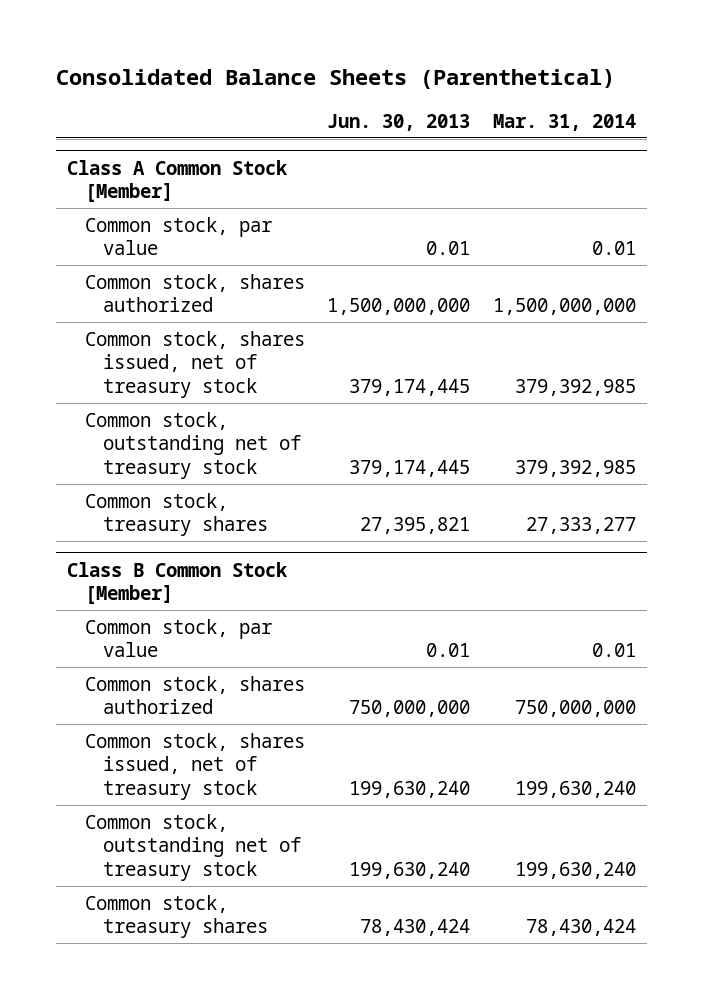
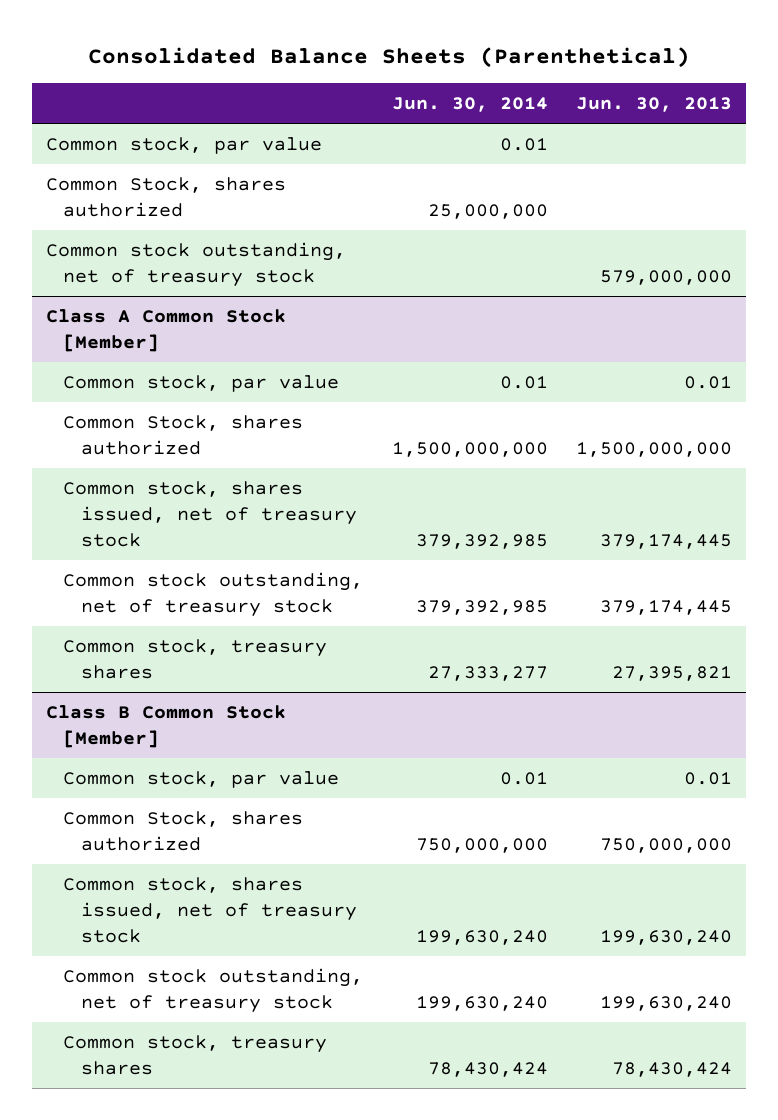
[492,114,636,132] Mar. 31, 2014 -> none
none -> [391,97,548,113] Jun. 30, 2014
none -> [45,136,322,154] Common stock, par value
none -> [45,176,286,217] Common Stock, shares authorized
none -> [45,241,346,287] Common stock outstanding, net of treasury stock
[85,273,306,313] Common stock, shares authorized -> [63,414,304,455] Common Stock, shares authorized
[85,411,302,480] Common stock, outstanding net of treasury stock -> [63,571,364,617] Common stock outstanding, net of treasury stock
[85,675,306,715] Common stock, shares authorized -> [63,810,304,851] Common Stock, shares authorized
[85,813,302,882] Common stock, outstanding net of treasury stock -> [63,967,364,1013] Common stock outstanding, net of treasury stock

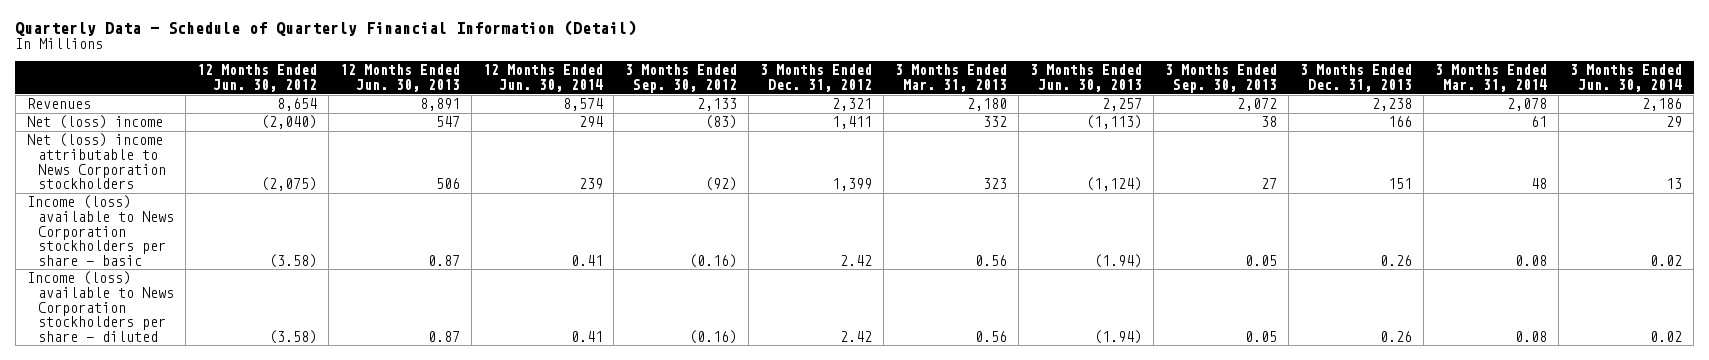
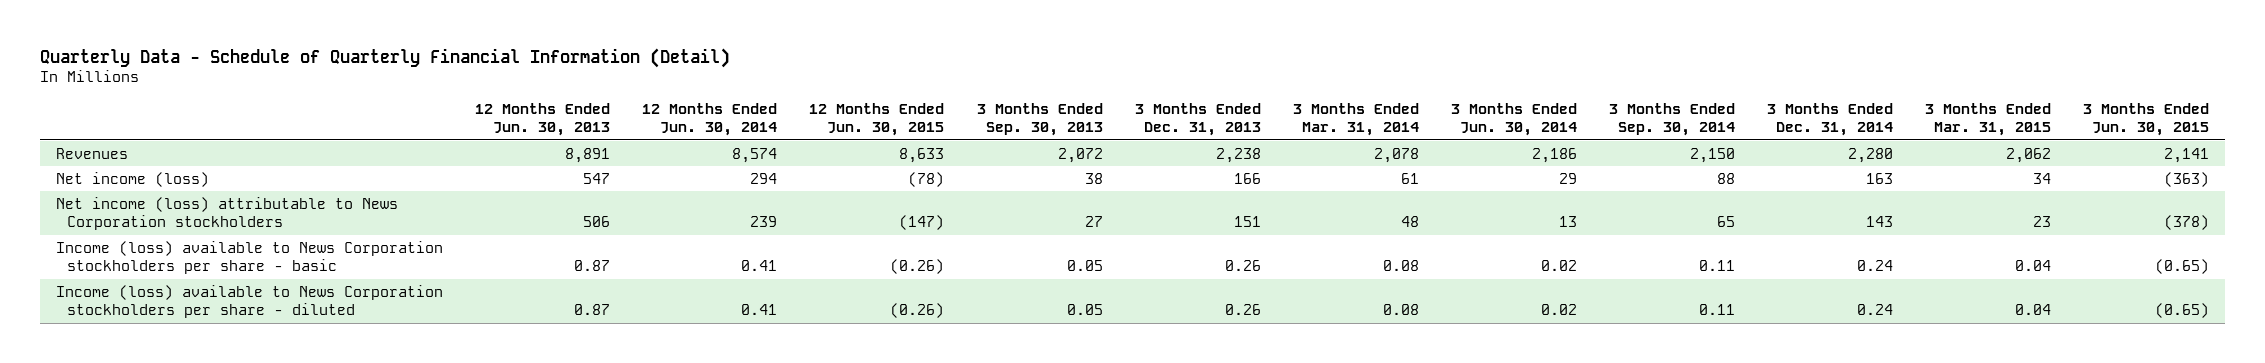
[196,64,317,92] 12 Months Ended Jun. 30, 2012 -> none
[625,64,738,93] 3 Months Ended Sep. 30, 2012 -> none
[760,64,873,92] 3 Months Ended Dec. 31, 2012 -> none
[895,64,1008,92] 3 Months Ended Mar. 31, 2013 -> none
[1030,64,1143,92] 3 Months Ended Jun. 30, 2013 -> none
none -> [809,102,945,137] 12 Months Ended Jun. 30, 2015
none -> [1608,102,1735,137] 3 Months Ended Sep. 30, 2014
none -> [1766,102,1893,137] 3 Months Ended Dec. 31, 2014
none -> [1925,102,2052,137] 3 Months Ended Mar. 31, 2015
none -> [2083,102,2210,137] 3 Months Ended Jun. 30, 2015
[26,115,163,130] Net (loss) income -> [56,171,210,187] Net income (loss)
[26,133,166,190] Net (loss) income attributable to News Corporation stockholders -> [56,196,399,231] Net income (loss) attributable to News Corporation stockholders

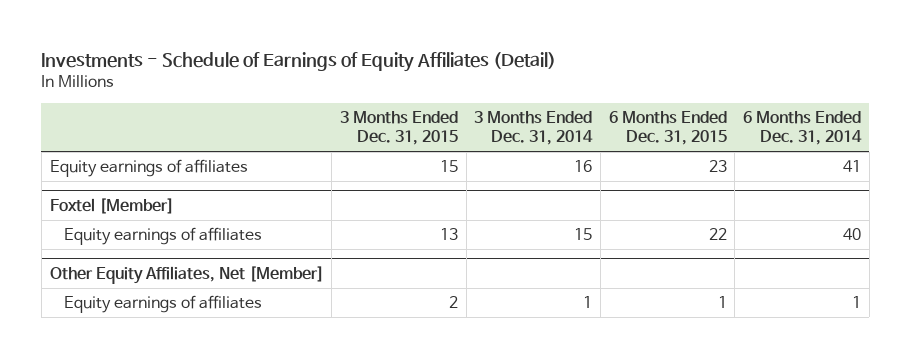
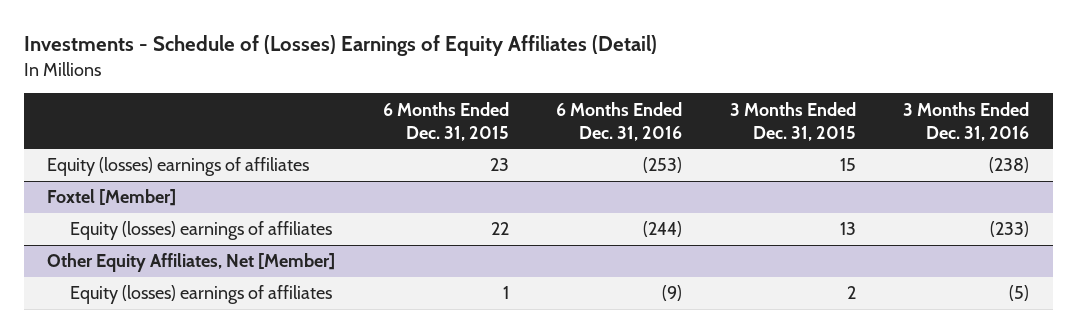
[41,51,557,72] Investments - Schedule of Earnings of Equity Affiliates (Detail) -> [23,35,657,57] Investments - Schedule of (Losses) Earnings of Equity Affiliates (Detail)
[474,111,594,146] 3 Months Ended Dec. 31, 2014 -> none
[742,111,862,146] 6 Months Ended Dec. 31, 2014 -> none
none -> [556,101,683,141] 6 Months Ended Dec. 31, 2016
none -> [903,101,1030,141] 3 Months Ended Dec. 31, 2016
[49,159,248,178] Equity earnings of affiliates -> [47,157,310,177] Equity (losses) earnings of affiliates
[63,227,262,246] Equity earnings of affiliates -> [70,221,333,241] Equity (losses) earnings of affiliates
[63,295,262,314] Equity earnings of affiliates -> [70,285,333,305] Equity (losses) earnings of affiliates

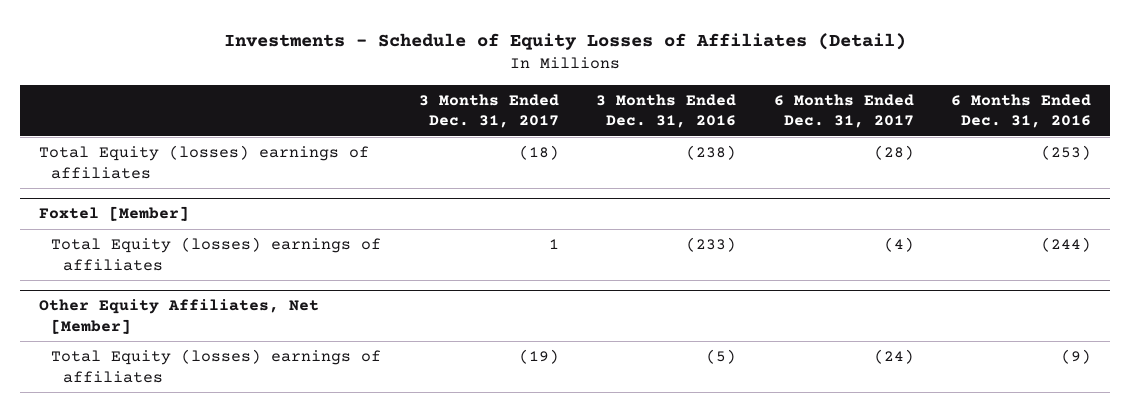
[23,35,657,57] Investments - Schedule of (Losses) Earnings of Equity Affiliates (Detail) -> [224,32,907,50] Investments - Schedule of Equity Losses of Affiliates (Detail)
[382,101,509,141] 6 Months Ended Dec. 31, 2015 -> none
[729,101,856,141] 3 Months Ended Dec. 31, 2015 -> none
none -> [418,93,559,129] 3 Months Ended Dec. 31, 2017
none -> [773,93,914,129] 6 Months Ended Dec. 31, 2017
[47,157,310,177] Equity (losses) earnings of affiliates -> [39,145,370,179] Total Equity (losses) earnings of affiliates
[70,221,333,241] Equity (losses) earnings of affiliates -> [51,237,382,271] Total Equity (losses) earnings of affiliates
[70,285,333,305] Equity (losses) earnings of affiliates -> [51,349,382,383] Total Equity (losses) earnings of affiliates

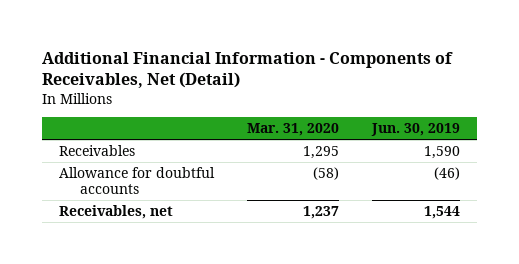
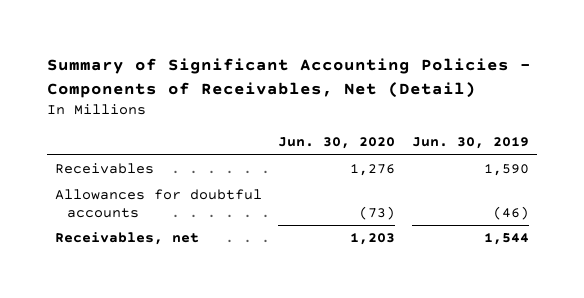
[42,51,454,88] Additional Financial Information - Components of Receivables, Net (Detail) -> [47,58,532,98] Summary of Significant Accounting Policies - Components of Receivables, Net (Detail)
[246,123,339,137] Mar. 31, 2020 -> none
none -> [278,137,396,150] Jun. 30, 2020
[58,166,215,194] Allowance for doubtful accounts -> [55,189,263,218] Allowances for doubtful accounts

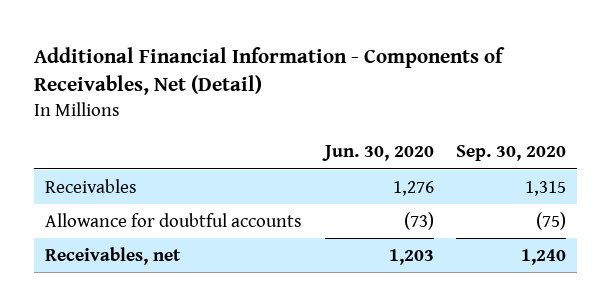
[47,58,532,98] Summary of Significant Accounting Policies - Components of Receivables, Net (Detail) -> [34,46,506,96] Additional Financial Information - Components of Receivables, Net (Detail)
[411,137,529,150] Jun. 30, 2019 -> none
none -> [455,145,566,162] Sep. 30, 2020
[55,189,263,218] Allowances for doubtful accounts -> [45,212,303,227] Allowance for doubtful accounts

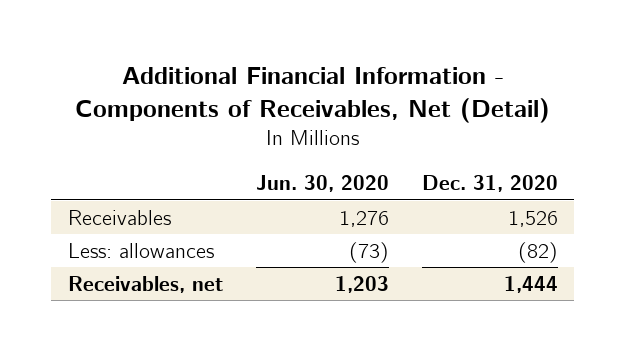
[455,145,566,162] Sep. 30, 2020 -> none
none -> [421,175,558,193] Dec. 31, 2020
[45,212,303,227] Allowance for doubtful accounts -> [67,242,214,258] Less: allowances

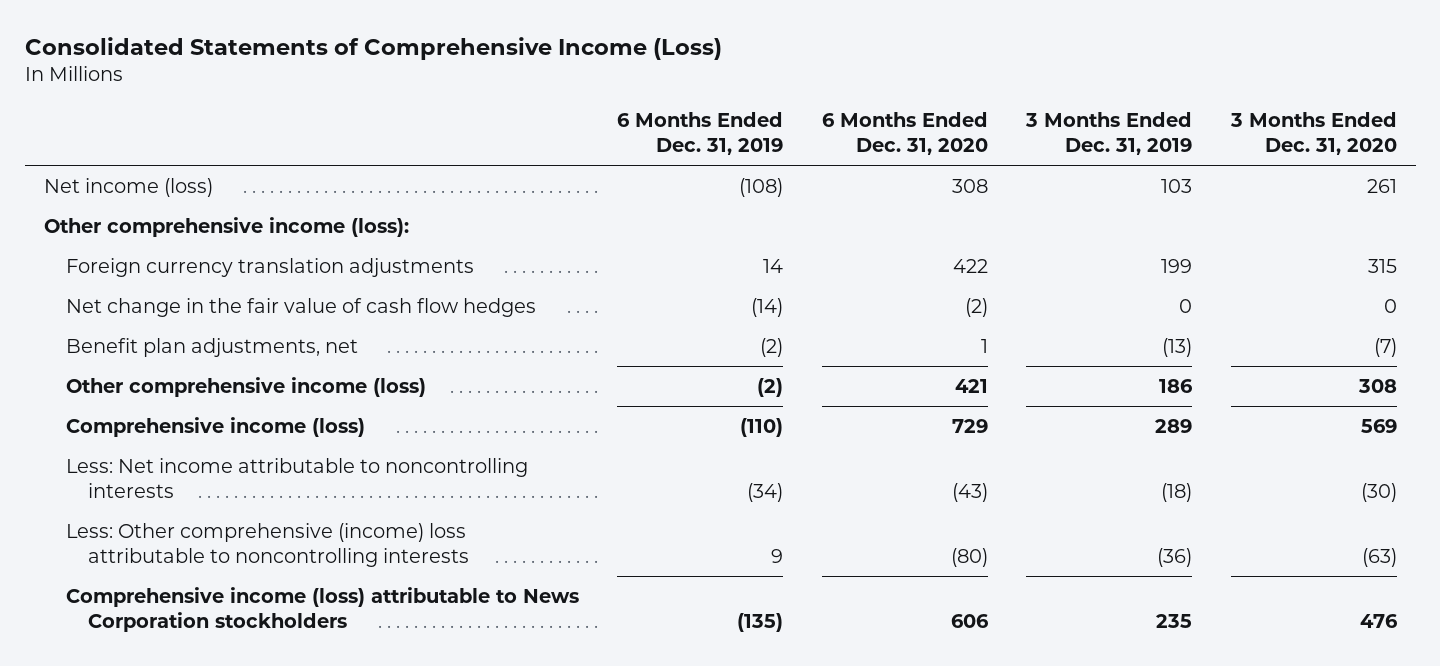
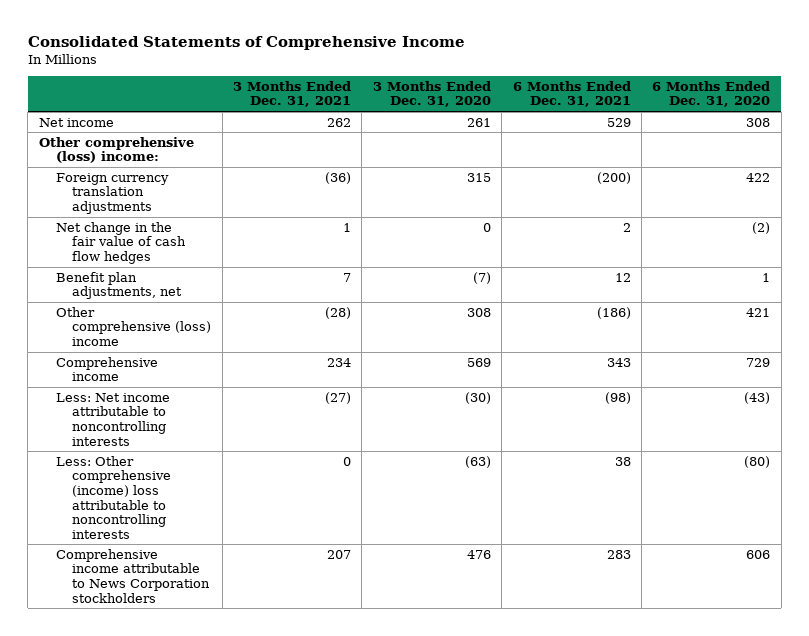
[24,36,722,60] Consolidated Statements of Comprehensive Income (Loss) -> [27,36,465,51] Consolidated Statements of Comprehensive Income
[617,112,784,156] 6 Months Ended Dec. 31, 2019 -> none
[1025,112,1193,156] 3 Months Ended Dec. 31, 2019 -> none
none -> [233,80,352,108] 3 Months Ended Dec. 31, 2021
none -> [512,80,631,108] 6 Months Ended Dec. 31, 2021
[43,177,213,197] Net income (loss) -> [38,117,114,127] Net income
[43,216,409,237] Other comprehensive income (loss): -> [38,136,194,164] Other comprehensive (loss) income:
[65,376,426,397] Other comprehensive income (loss) -> [55,306,212,346] Other comprehensive (loss) income
[65,416,365,437] Comprehensive income (loss) -> [55,356,158,382] Comprehensive income
[65,586,579,632] Comprehensive income (loss) attributable to News Corporation stockholders -> [55,548,211,603] Comprehensive income attributable to News Corporation stockholders

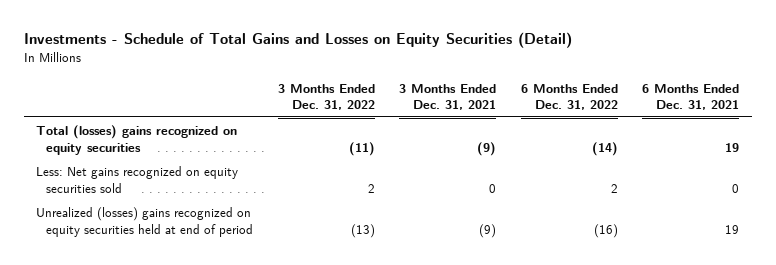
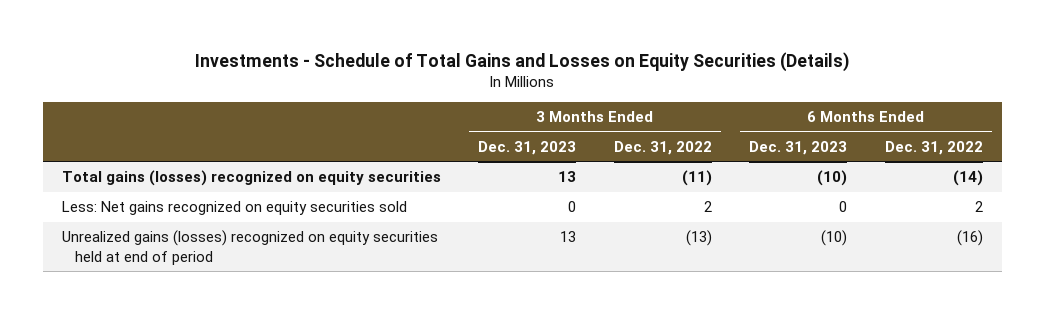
[23,32,572,49] Investments - Schedule of Total Gains and Losses on Equity Securities (Detail) -> [195,51,850,72] Investments - Schedule of Total Gains and Losses on Equity Securities (Details)
[399,83,497,110] 3 Months Ended Dec. 31, 2021 -> none
[642,83,740,110] 6 Months Ended Dec. 31, 2021 -> none
none -> [478,140,577,155] Dec. 31, 2023
none -> [749,140,848,155] Dec. 31, 2023
[36,125,238,155] Total (losses) gains recognized on equity securities -> [61,170,441,187] Total gains (losses) recognized on equity securities
[36,207,254,237] Unrealized (losses) gains recognized on equity securities held at end of period -> [61,230,438,265] Unrealized gains (losses) recognized on equity securities held at end of period

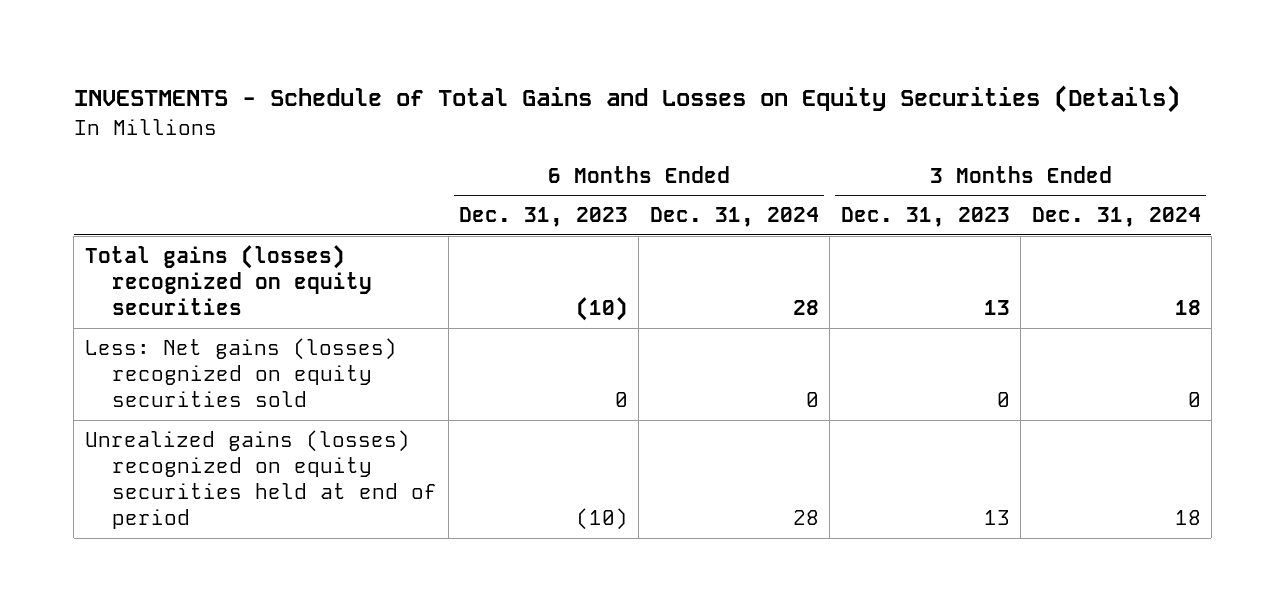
[195,51,850,72] Investments - Schedule of Total Gains and Losses on Equity Securities (Details) -> [73,85,1180,114] INVESTMENTS - Schedule of Total Gains and Losses on Equity Securities (Details)
[613,140,712,155] Dec. 31, 2022 -> none
[884,140,983,155] Dec. 31, 2022 -> none
none -> [649,207,819,228] Dec. 31, 2024
none -> [1031,207,1201,228] Dec. 31, 2024
[61,201,407,216] Less: Net gains recognized on equity securities sold -> [84,338,397,408] Less: Net gains (losses) recognized on equity securities sold

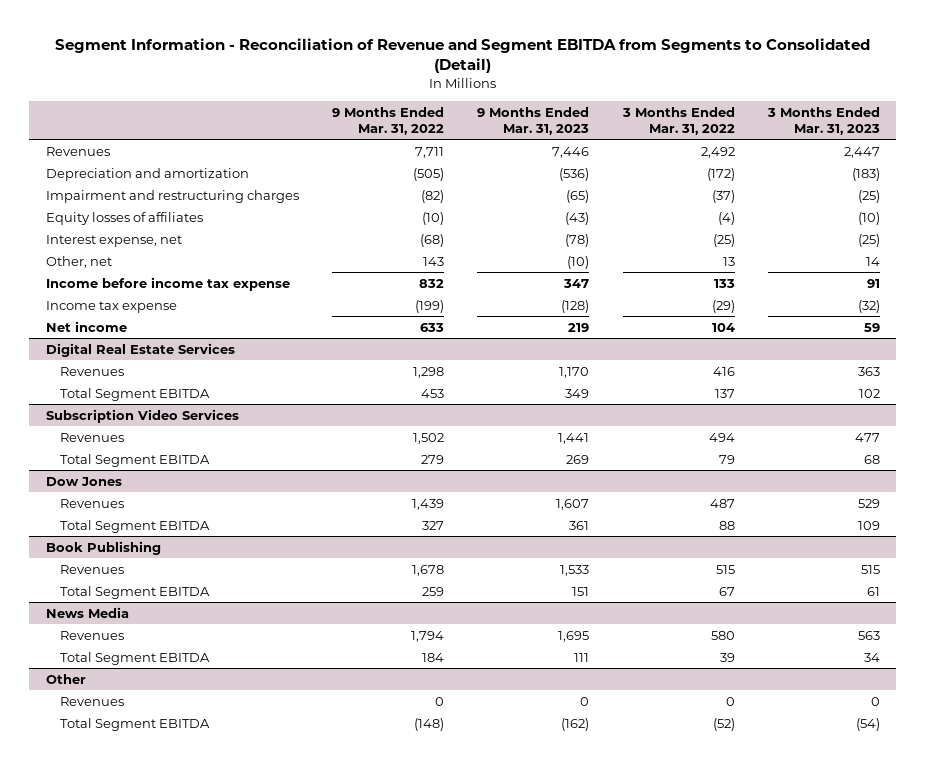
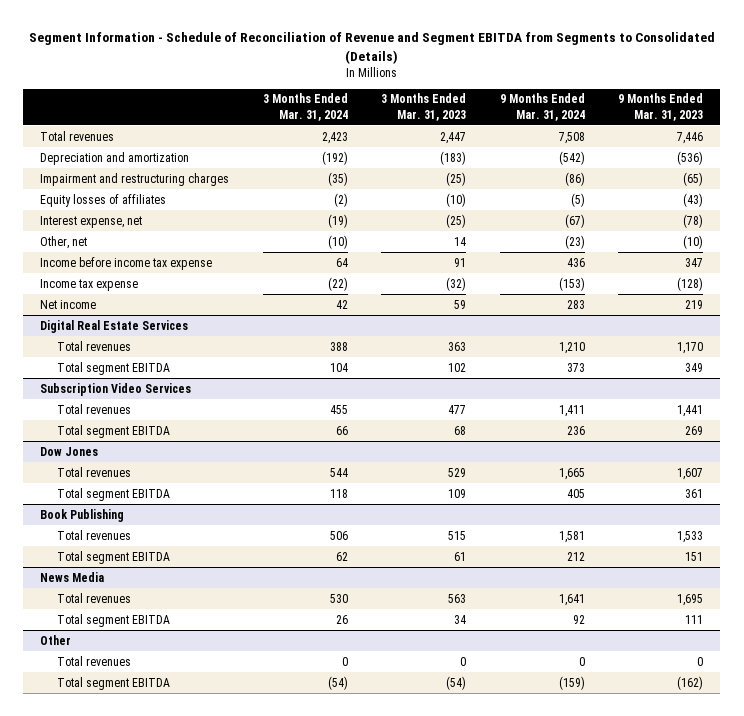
[54,37,870,74] Segment Information - Reconciliation of Revenue and Segment EBITDA from Segments to Consolidated (Detail) -> [28,31,715,64] Segment Information - Schedule of Reconciliation of Revenue and Segment EBITDA from Segments to Consolidated (Details)
[331,106,444,135] 9 Months Ended Mar. 31, 2022 -> none
[621,106,735,135] 3 Months Ended Mar. 31, 2022 -> none
none -> [262,93,348,121] 3 Months Ended Mar. 31, 2024
none -> [499,93,585,121] 9 Months Ended Mar. 31, 2024
[45,146,110,156] Revenues -> [40,130,115,141] Total revenues
[59,366,124,376] Revenues -> [56,340,131,351] Total revenues
[59,387,210,401] Total Segment EBITDA -> [56,361,170,375] Total segment EBITDA
[59,432,124,442] Revenues -> [56,403,131,414] Total revenues
[59,453,210,467] Total Segment EBITDA -> [56,424,170,438] Total segment EBITDA
[59,498,124,508] Revenues -> [56,466,131,477] Total revenues
[59,519,210,533] Total Segment EBITDA -> [56,487,170,501] Total segment EBITDA
[59,564,124,574] Revenues -> [56,529,131,540] Total revenues
[59,585,210,599] Total Segment EBITDA -> [56,550,170,564] Total segment EBITDA
[59,630,124,640] Revenues -> [56,592,131,603] Total revenues
[59,651,210,665] Total Segment EBITDA -> [56,613,170,627] Total segment EBITDA
[59,696,124,706] Revenues -> [56,655,131,666] Total revenues
[59,717,210,731] Total Segment EBITDA -> [56,676,170,690] Total segment EBITDA

